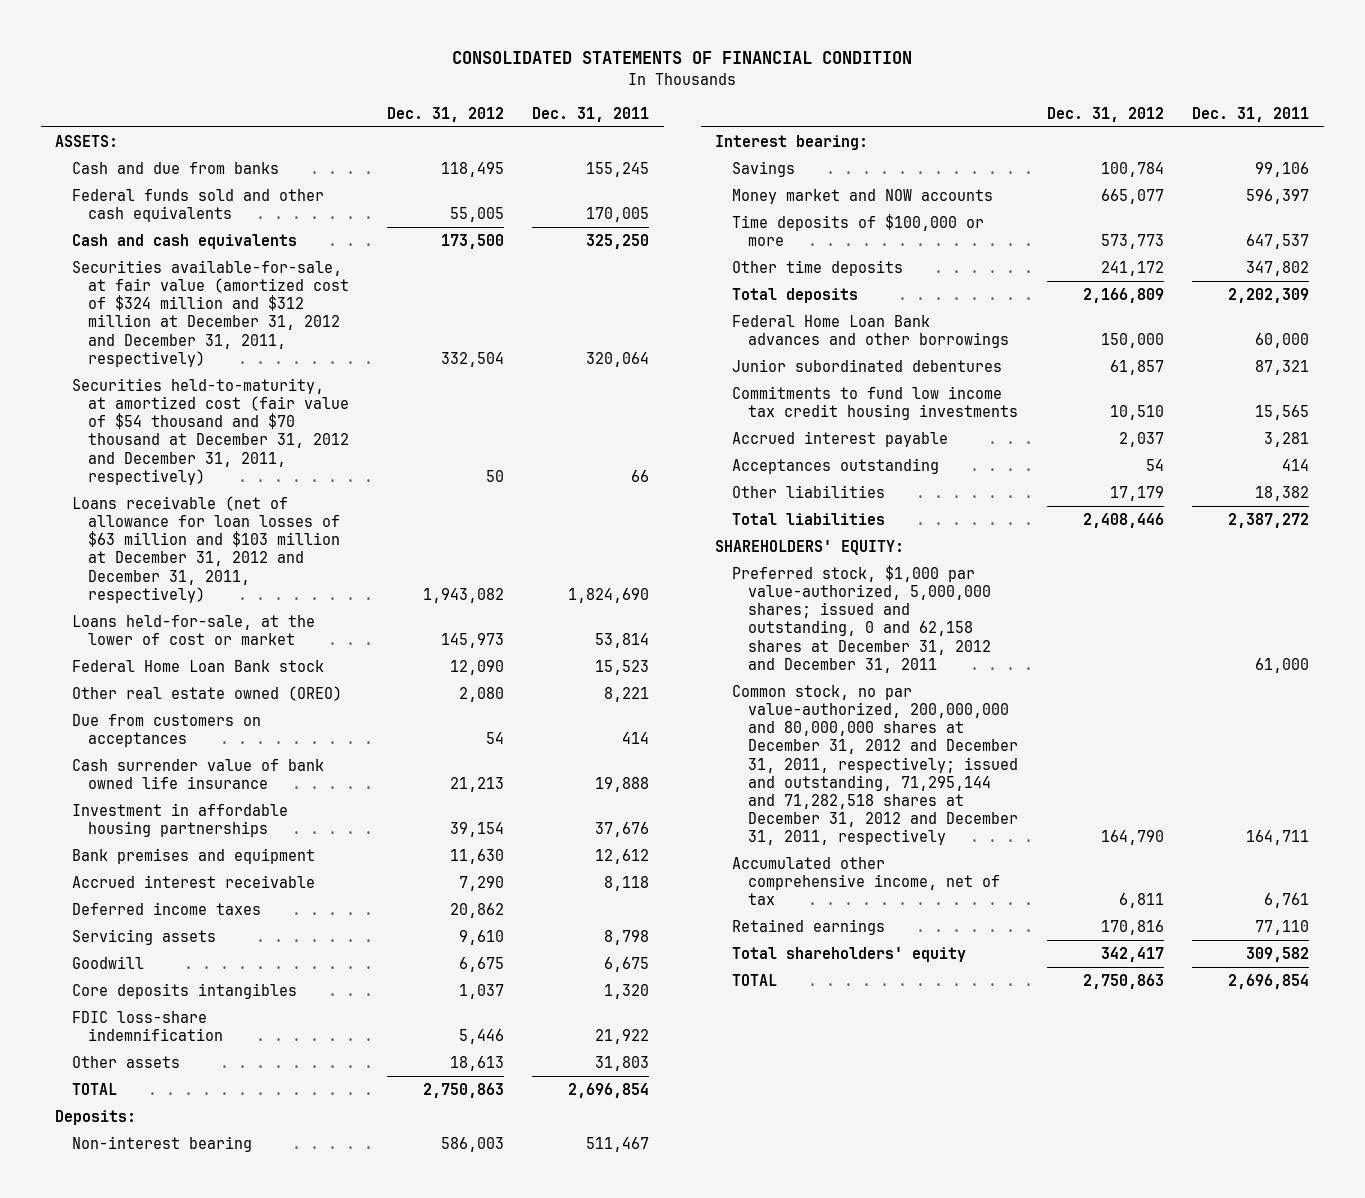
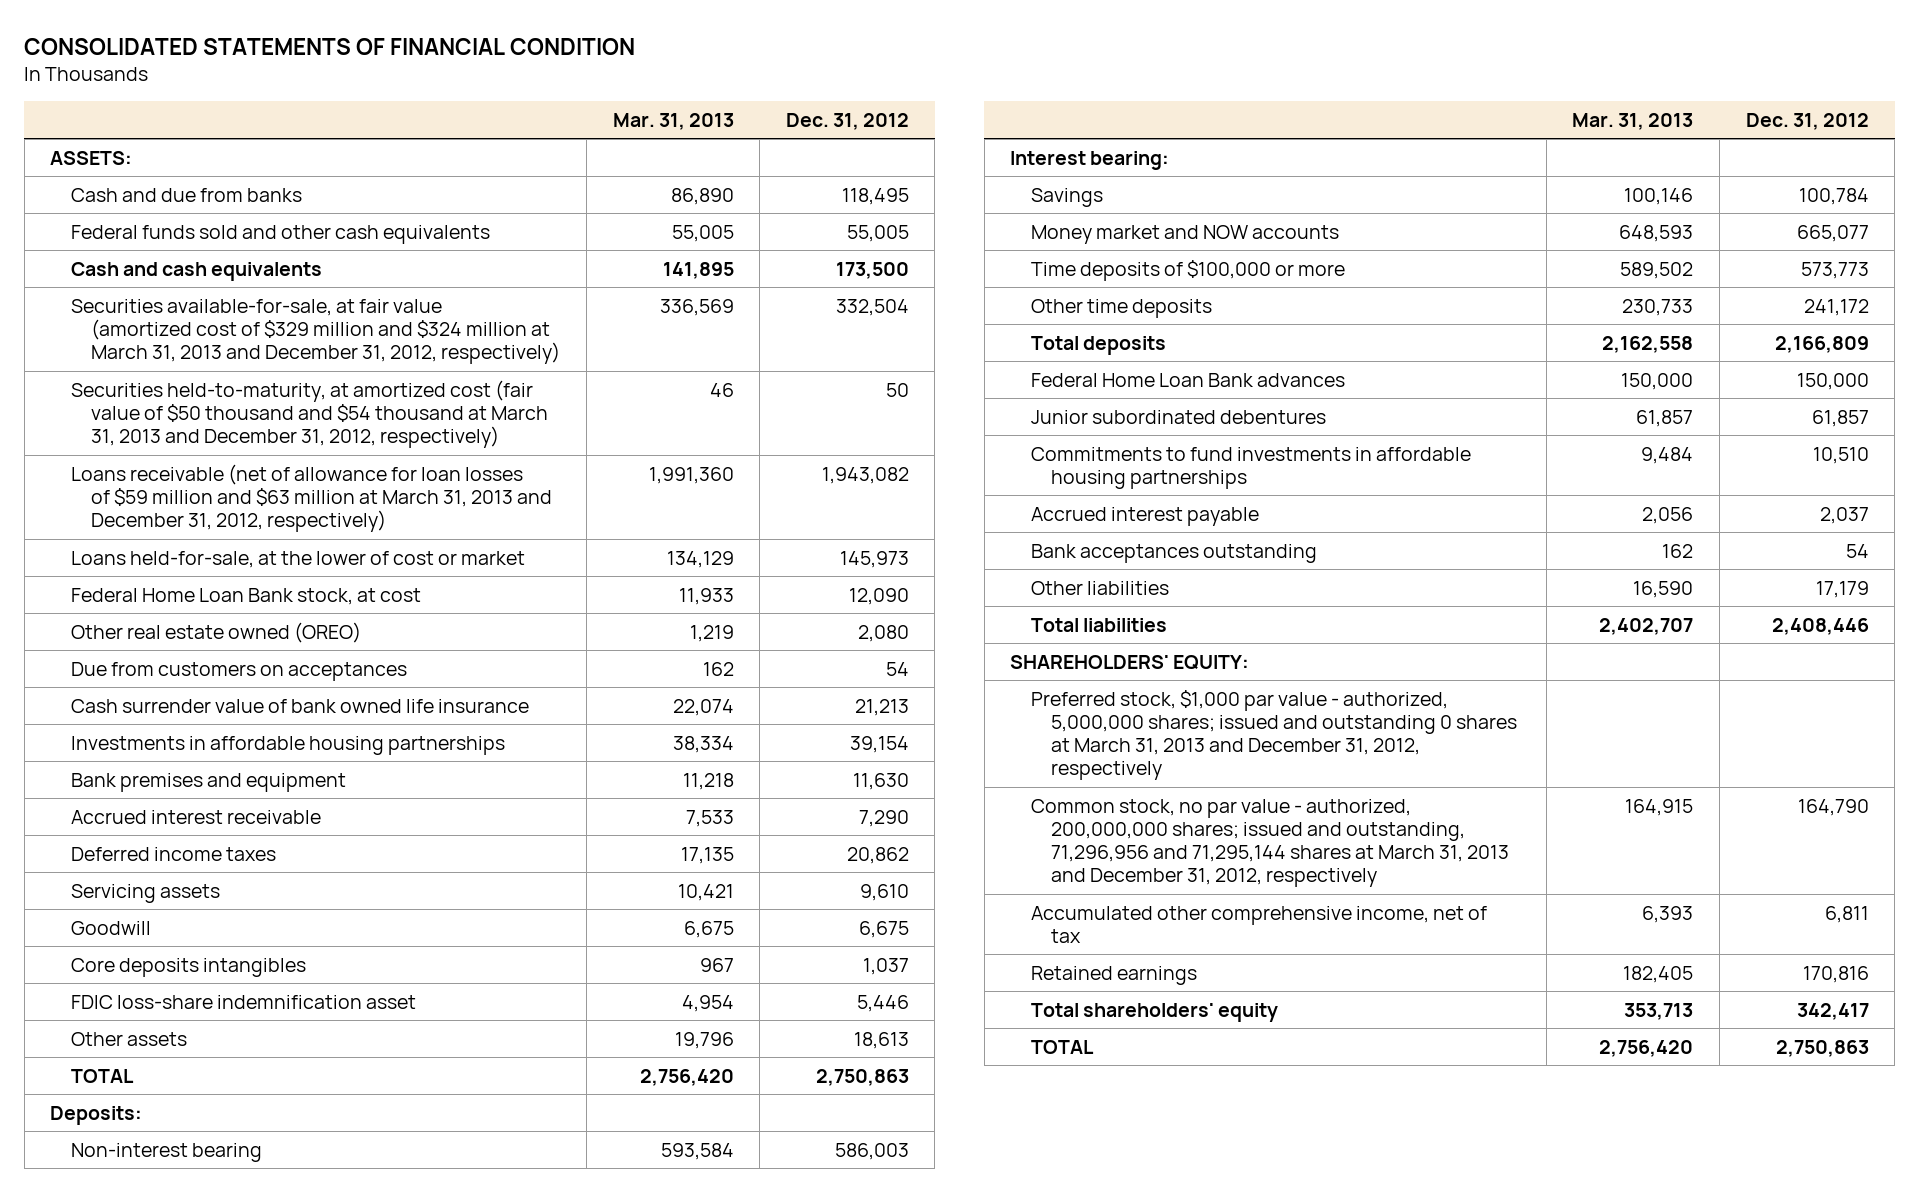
[532,106,650,122] Dec. 31, 2011 -> none
none -> [612,112,734,130] Mar. 31, 2013
[71,260,350,367] Securities available-for-sale, at fair value (amortized cost of $324 million and $312 million at December 31, 2012 and December 31, 2011, respectively) -> [70,298,561,365] Securities available-for-sale, at fair value (amortized cost of $329 million and $324 million at March 31, 2013 and December 31, 2012, respectively)
[71,378,350,485] Securities held-to-maturity, at amortized cost (fair value of $54 thousand and $70 thousand at December 31, 2012 and December 31, 2011, respectively) -> [70,379,549,449] Securities held-to-maturity, at amortized cost (fair value of $50 thousand and $54 thousand at March 31, 2013 and December 31, 2012, respectively)
[71,496,341,603] Loans receivable (net of allowance for loan losses of $63 million and $103 million at December 31, 2012 and December 31, 2011, respectively) -> [70,463,553,533] Loans receivable (net of allowance for loan losses of $59 million and $63 million at March 31, 2013 and December 31, 2012, respectively)
[71,660,324,673] Federal Home Loan Bank stock -> [70,587,421,605] Federal Home Loan Bank stock, at cost
[71,803,288,838] Investment in affordable housing partnerships -> [70,735,505,755] Investments in affordable housing partnerships
[71,1011,224,1042] FDIC loss-share indemnification -> [70,994,416,1009] FDIC loss-share indemnification asset
[731,315,1010,349] Federal Home Loan Bank advances and other borrowings -> [1030,372,1345,387] Federal Home Loan Bank advances
[731,386,1019,421] Commitments to fund low income tax credit housing investments -> [1030,446,1471,489] Commitments to fund investments in affordable housing partnerships
[731,458,939,475] Acceptances outstanding -> [1030,543,1317,563] Bank acceptances outstanding
[731,565,992,673] Preferred stock, $1,000 par value-authorized, 5,000,000 shares; issued and outstanding, 0 and 62,158 shares at December 31, 2012 and December 31, 2011 -> [1030,689,1518,781] Preferred stock, $1,000 par value - authorized, 5,000,000 shares; issued and outstanding 0 shares at March 31, 2013 and December 31, 2012, respectively
[731,685,1019,846] Common stock, no par value-authorized, 200,000,000 and 80,000,000 shares at December 31, 2012 and December 31, 2011, respectively; issued and outstanding, 71,295,144 and 71,282,518 shares at December 31, 2012 and December 31, 2011, respectively -> [1030,798,1510,888] Common stock, no par value - authorized, 200,000,000 shares; issued and outstanding, 71,296,956 and 71,295,144 shares at March 31, 2013 and December 31, 2012, respectively

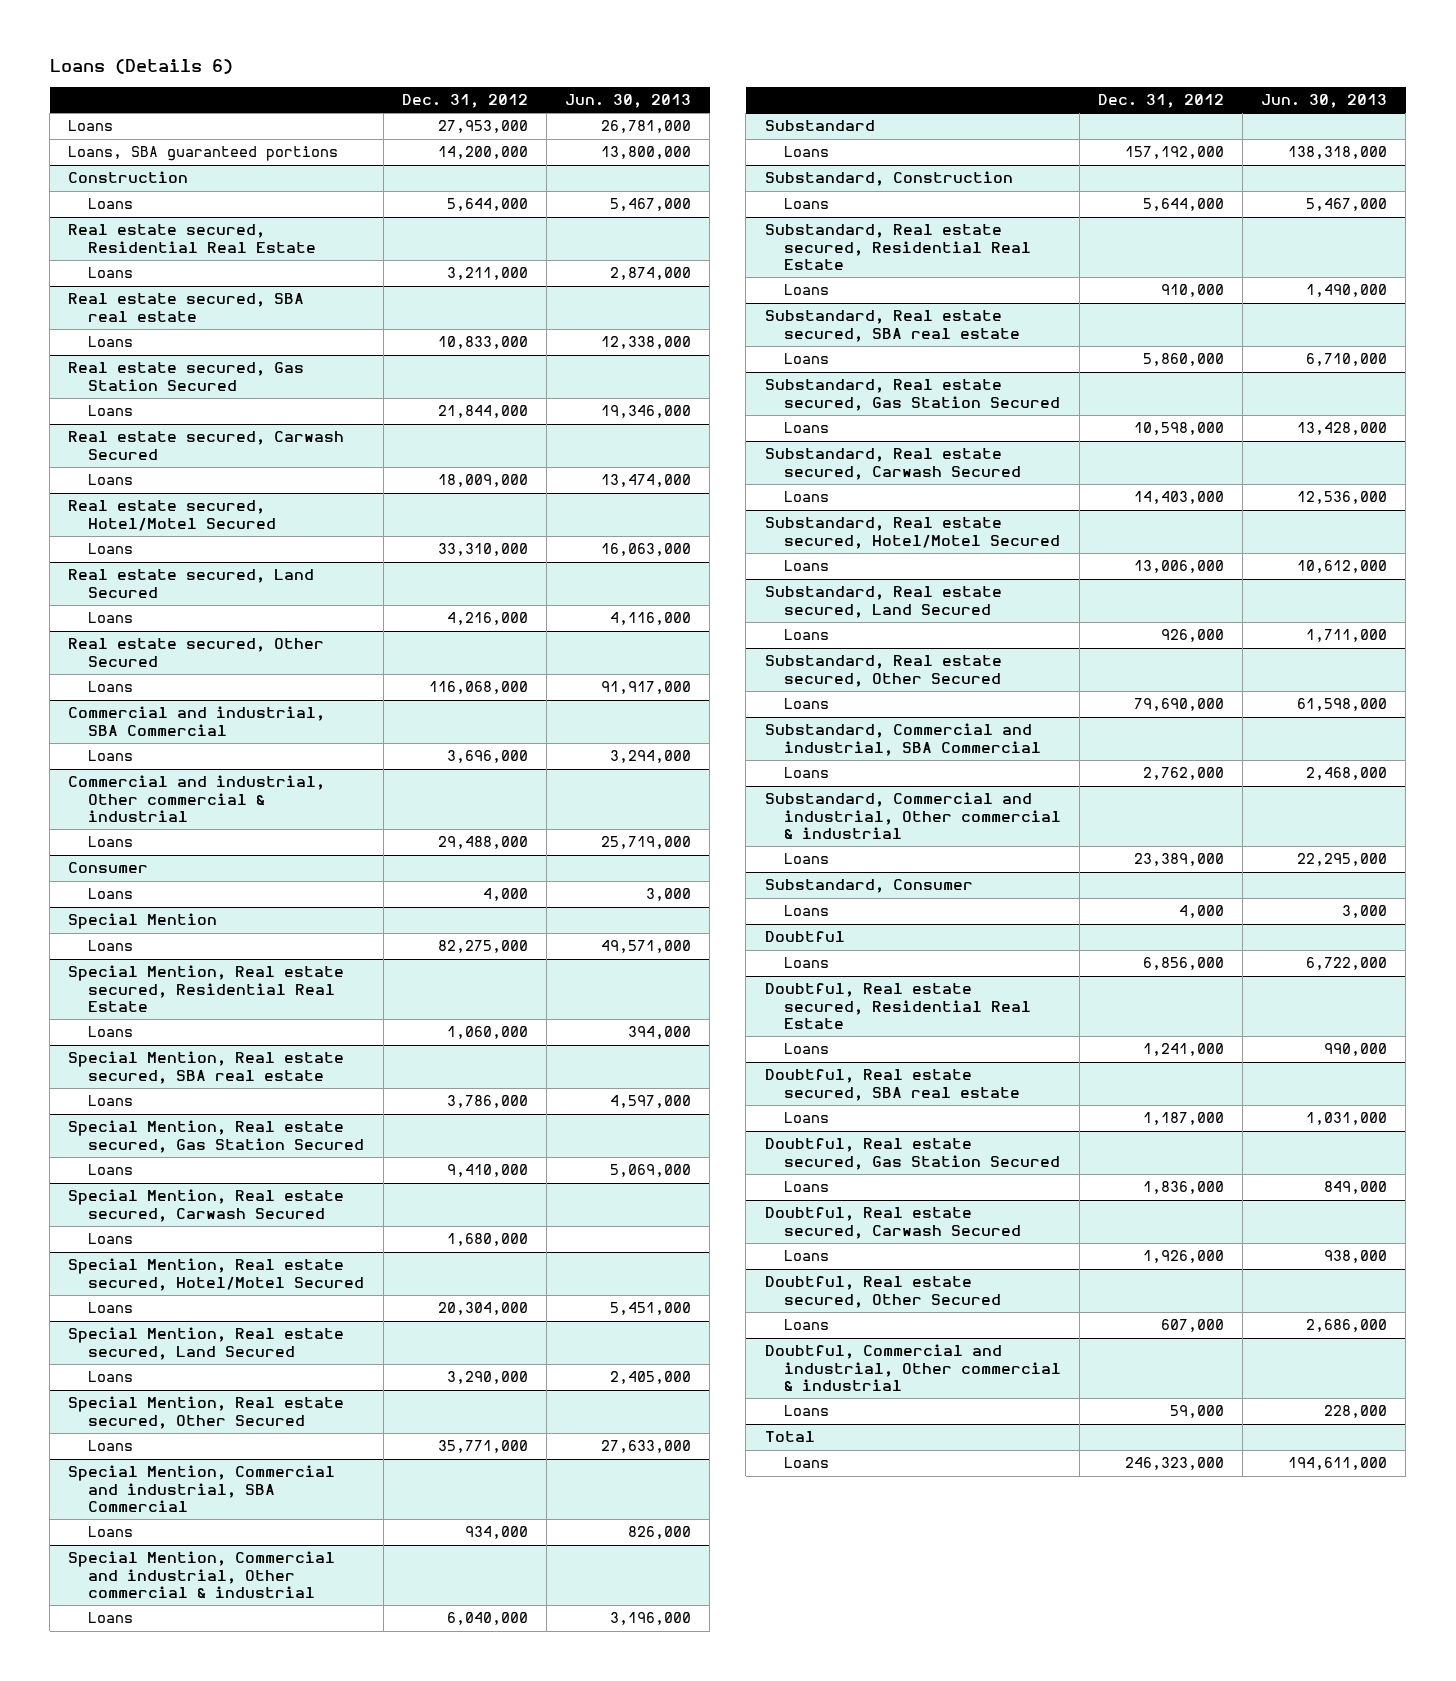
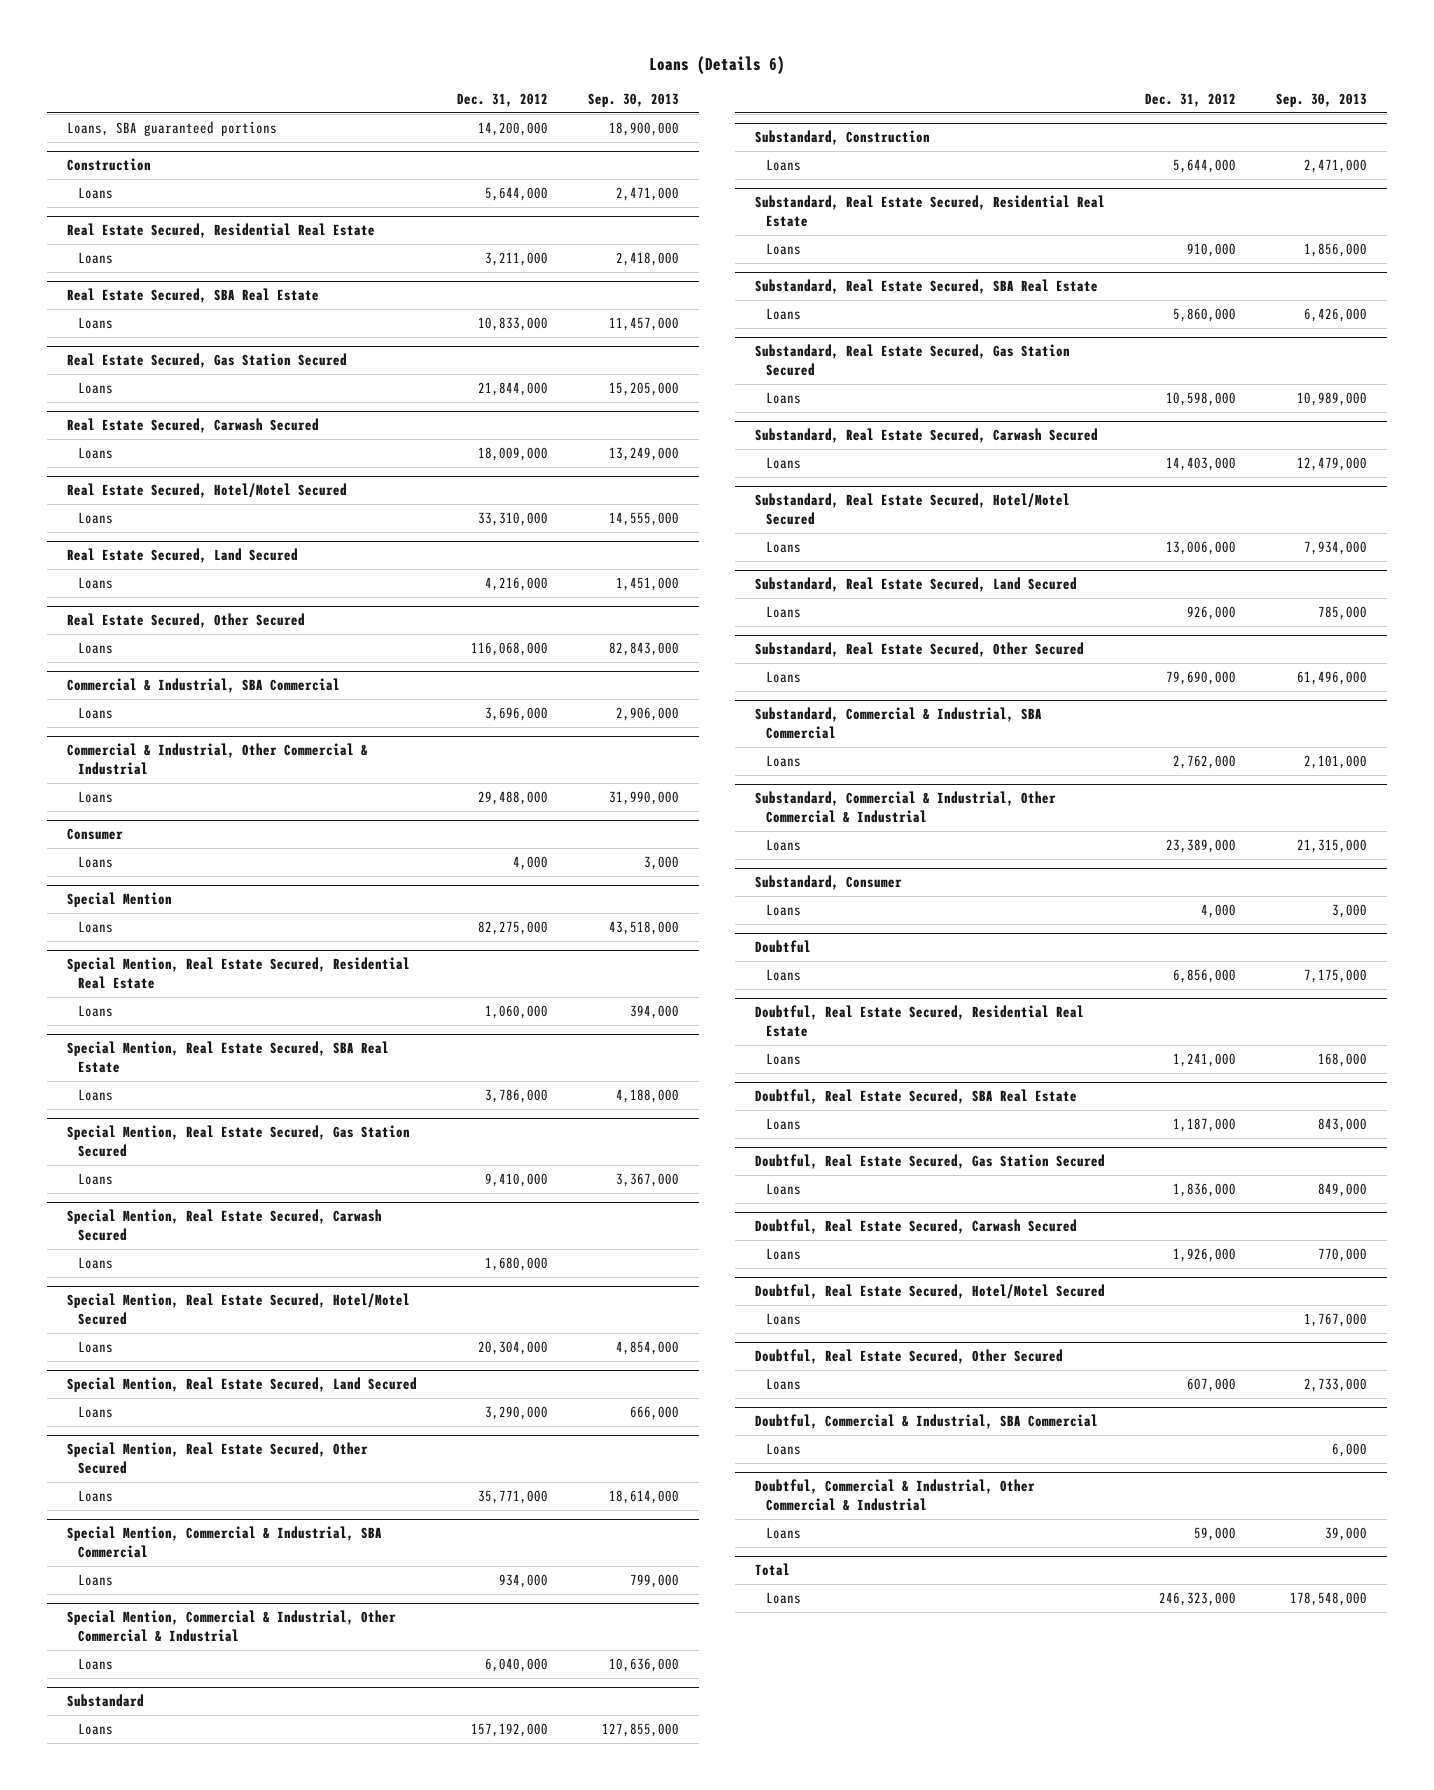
[565,94,692,109] Jun. 30, 2013 -> none
none -> [587,92,679,107] Sep. 30, 2013
[68,120,114,132] Loans -> none
[68,224,317,253] Real estate secured, Residential Real Estate -> [66,223,375,239] Real Estate Secured, Residential Real Estate
[68,293,305,322] Real estate secured, SBA real estate -> [66,288,319,304] Real Estate Secured, SBA Real Estate
[68,362,305,391] Real estate secured, Gas Station Secured -> [66,353,347,369] Real Estate Secured, Gas Station Secured
[68,431,345,460] Real estate secured, Carwash Secured -> [66,418,319,434] Real Estate Secured, Carwash Secured
[68,500,277,531] Real estate secured, Hotel/Motel Secured -> [66,483,347,499] Real Estate Secured, Hotel/Motel Secured
[68,569,315,598] Real estate secured, Land Secured -> [66,548,298,564] Real Estate Secured, Land Secured
[68,638,325,667] Real estate secured, Other Secured -> [66,613,305,629] Real Estate Secured, Other Secured
[68,706,326,736] Commercial and industrial, SBA Commercial -> [66,678,340,694] Commercial & Industrial, SBA Commercial
[68,775,326,823] Commercial and industrial, Other commercial & industrial -> [66,743,368,775] Commercial & Industrial, Other Commercial & Industrial
[68,965,345,1013] Special Mention, Real estate secured, Residential Real Estate -> [66,957,410,989] Special Mention, Real Estate Secured, Residential Real Estate
[68,1051,345,1084] Special Mention, Real estate secured, SBA real estate -> [66,1041,389,1073] Special Mention, Real Estate Secured, SBA Real Estate
[68,1120,365,1153] Special Mention, Real estate secured, Gas Station Secured -> [66,1125,410,1157] Special Mention, Real Estate Secured, Gas Station Secured
[68,1189,345,1222] Special Mention, Real estate secured, Carwash Secured -> [66,1209,382,1241] Special Mention, Real Estate Secured, Carwash Secured
[68,1258,365,1291] Special Mention, Real estate secured, Hotel/Motel Secured -> [66,1293,410,1325] Special Mention, Real Estate Secured, Hotel/Motel Secured
[68,1327,345,1360] Special Mention, Real estate secured, Land Secured -> [66,1377,417,1393] Special Mention, Real Estate Secured, Land Secured
[68,1396,345,1429] Special Mention, Real estate secured, Other Secured -> [66,1442,368,1474] Special Mention, Real Estate Secured, Other Secured
[68,1465,336,1513] Special Mention, Commercial and industrial, SBA Commercial -> [66,1526,382,1558] Special Mention, Commercial & Industrial, SBA Commercial
[68,1551,336,1599] Special Mention, Commercial and industrial, Other commercial & industrial -> [66,1610,396,1642] Special Mention, Commercial & Industrial, Other Commercial & Industrial
[764,224,1032,271] Substandard, Real estate secured, Residential Real Estate -> [755,195,1106,227] Substandard, Real Estate Secured, Residential Real Estate
[764,310,1021,342] Substandard, Real estate secured, SBA real estate -> [755,279,1099,295] Substandard, Real Estate Secured, SBA Real Estate
[764,379,1061,411] Substandard, Real estate secured, Gas Station Secured -> [755,344,1071,376] Substandard, Real Estate Secured, Gas Station Secured
[764,448,1022,480] Substandard, Real estate secured, Carwash Secured -> [755,428,1099,444] Substandard, Real Estate Secured, Carwash Secured
[764,517,1061,549] Substandard, Real estate secured, Hotel/Motel Secured -> [755,493,1071,525] Substandard, Real Estate Secured, Hotel/Motel Secured
[764,586,1002,618] Substandard, Real estate secured, Land Secured -> [755,577,1078,593] Substandard, Real Estate Secured, Land Secured
[764,655,1002,687] Substandard, Real estate secured, Other Secured -> [755,642,1085,658] Substandard, Real Estate Secured, Other Secured
[764,723,1042,756] Substandard, Commercial and industrial, SBA Commercial -> [755,707,1043,739] Substandard, Commercial & Industrial, SBA Commercial
[764,792,1062,840] Substandard, Commercial and industrial, Other commercial & industrial -> [755,791,1057,823] Substandard, Commercial & Industrial, Other Commercial & Industrial
[764,983,1032,1030] Doubtful, Real estate secured, Residential Real Estate -> [755,1005,1085,1037] Doubtful, Real Estate Secured, Residential Real Estate
[764,1069,1021,1101] Doubtful, Real estate secured, SBA real estate -> [755,1089,1078,1105] Doubtful, Real Estate Secured, SBA Real Estate
[764,1138,1061,1170] Doubtful, Real estate secured, Gas Station Secured -> [755,1154,1106,1170] Doubtful, Real Estate Secured, Gas Station Secured
[764,1207,1022,1239] Doubtful, Real estate secured, Carwash Secured -> [755,1219,1078,1235] Doubtful, Real Estate Secured, Carwash Secured
none -> [755,1284,1106,1300] Doubtful, Real Estate Secured, Hotel/Motel Secured
none -> [766,1313,802,1326] Loans
[764,1276,1002,1308] Doubtful, Real estate secured, Other Secured -> [755,1349,1064,1365] Doubtful, Real Estate Secured, Other Secured
none -> [755,1414,1099,1430] Doubtful, Commercial & Industrial, SBA Commercial
none -> [766,1443,802,1456] Loans
[764,1344,1062,1392] Doubtful, Commercial and industrial, Other commercial & industrial -> [755,1479,1036,1511] Doubtful, Commercial & Industrial, Other Commercial & Industrial

